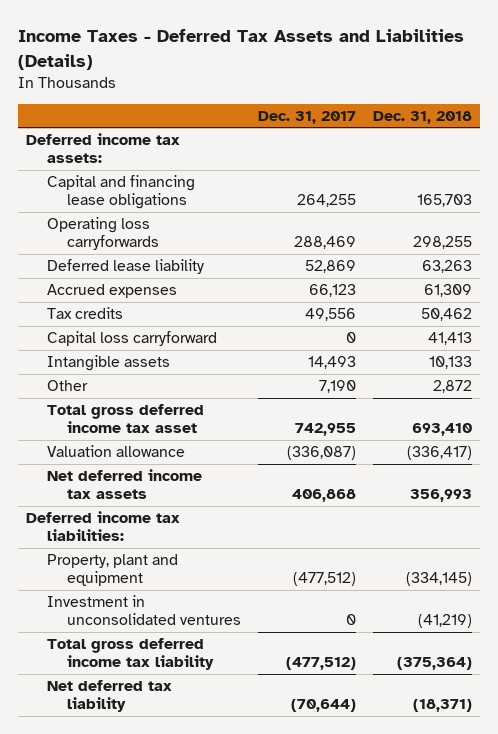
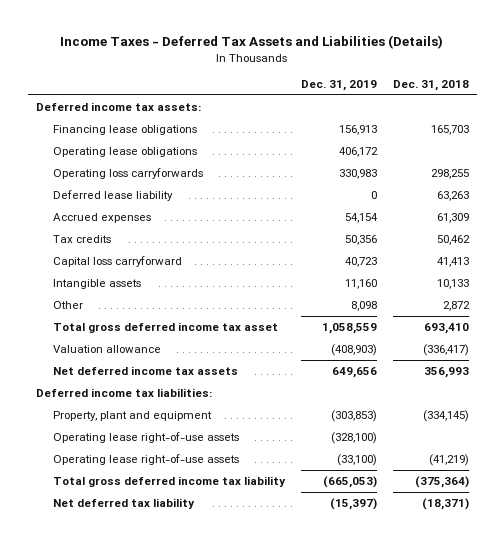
[258,110,357,124] Dec. 31, 2017 -> none
none -> [301,80,378,92] Dec. 31, 2019
[46,175,195,210] Capital and financing lease obligations -> [53,124,198,135] Financing lease obligations
none -> [53,146,198,157] Operating lease obligations
none -> [53,431,240,443] Operating lease right-of-use assets
[46,595,242,626] Investment in unconsolidated ventures -> [53,453,240,465] Operating lease right-of-use assets

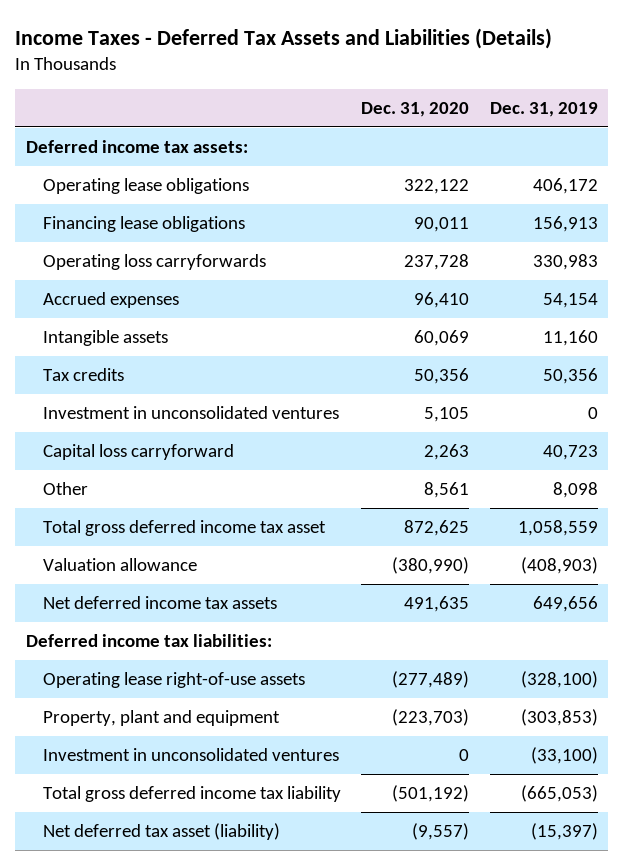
[392,80,469,92] Dec. 31, 2018 -> none
none -> [361,101,470,117] Dec. 31, 2020
[53,124,198,135] Financing lease obligations -> [42,216,245,233] Financing lease obligations
[53,189,174,201] Deferred lease liability -> none
[53,278,142,289] Intangible assets -> [42,330,168,347] Intangible assets
none -> [42,406,339,420] Investment in unconsolidated ventures
[53,410,213,421] Property, plant and equipment -> [42,710,280,727] Property, plant and equipment
[53,453,240,465] Operating lease right-of-use assets -> [42,748,339,762] Investment in unconsolidated ventures
[53,497,196,509] Net deferred tax liability -> [42,823,280,841] Net deferred tax asset (liability)

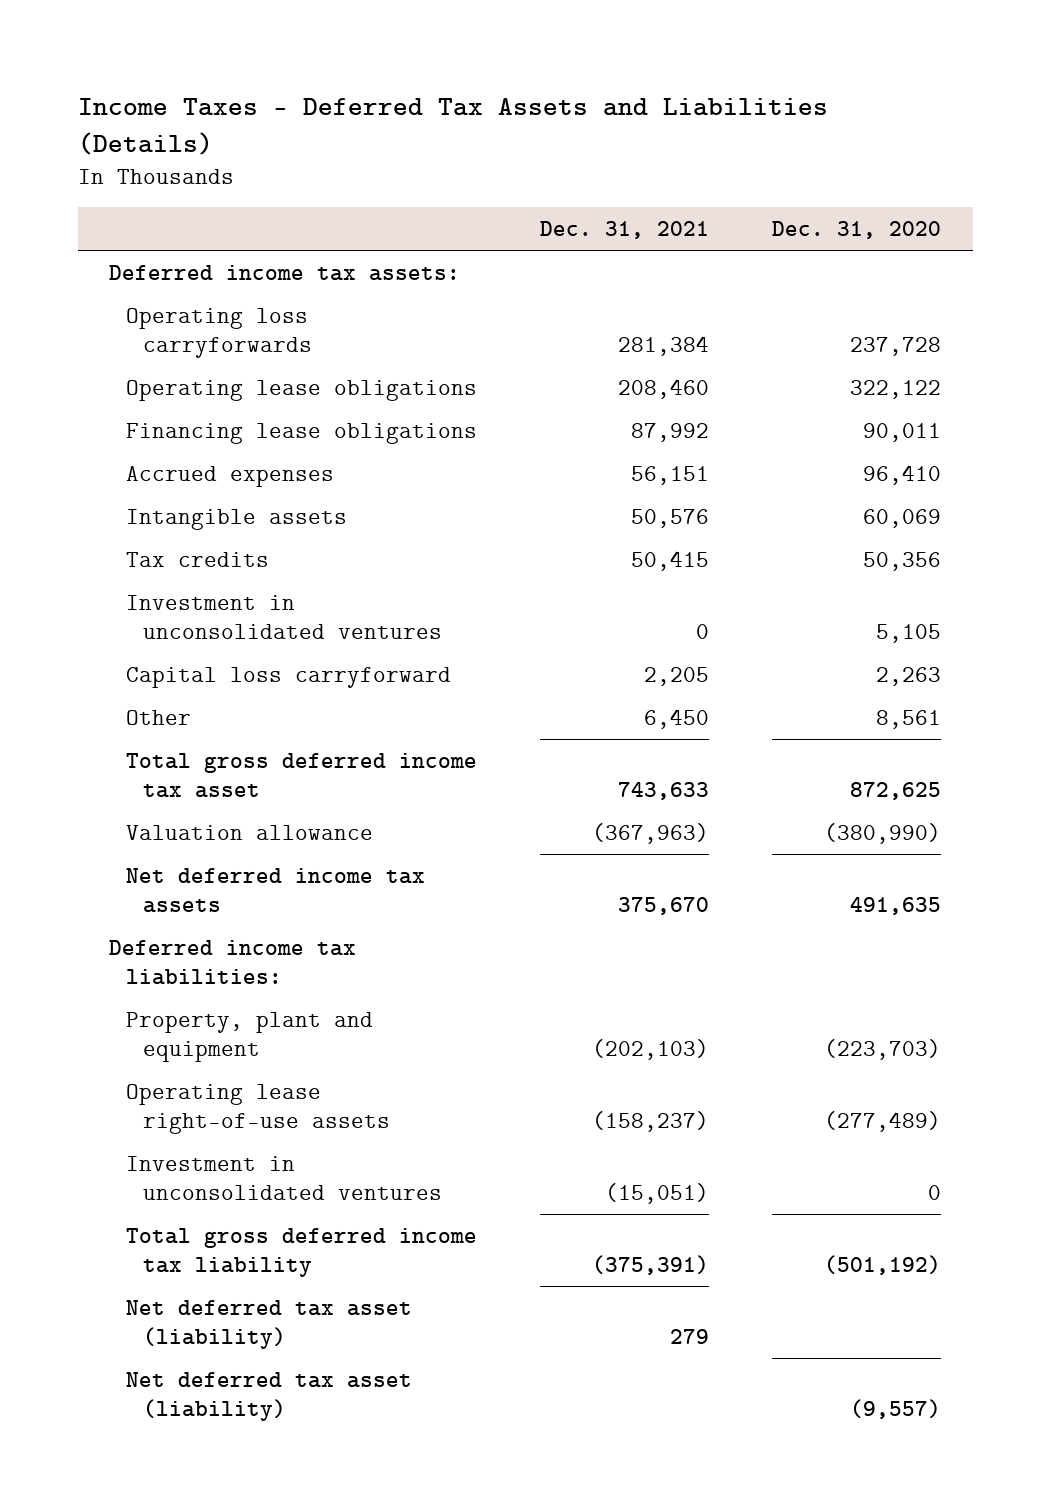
[489,101,598,117] Dec. 31, 2019 -> none
none -> [540,221,710,240] Dec. 31, 2021
[42,254,266,271] Operating loss carryforwards -> [126,307,313,359] Operating loss carryforwards
[42,672,305,689] Operating lease right-of-use assets -> [126,1083,391,1135] Operating lease right-of-use assets
none -> [126,1299,413,1350] Net deferred tax asset (liability)

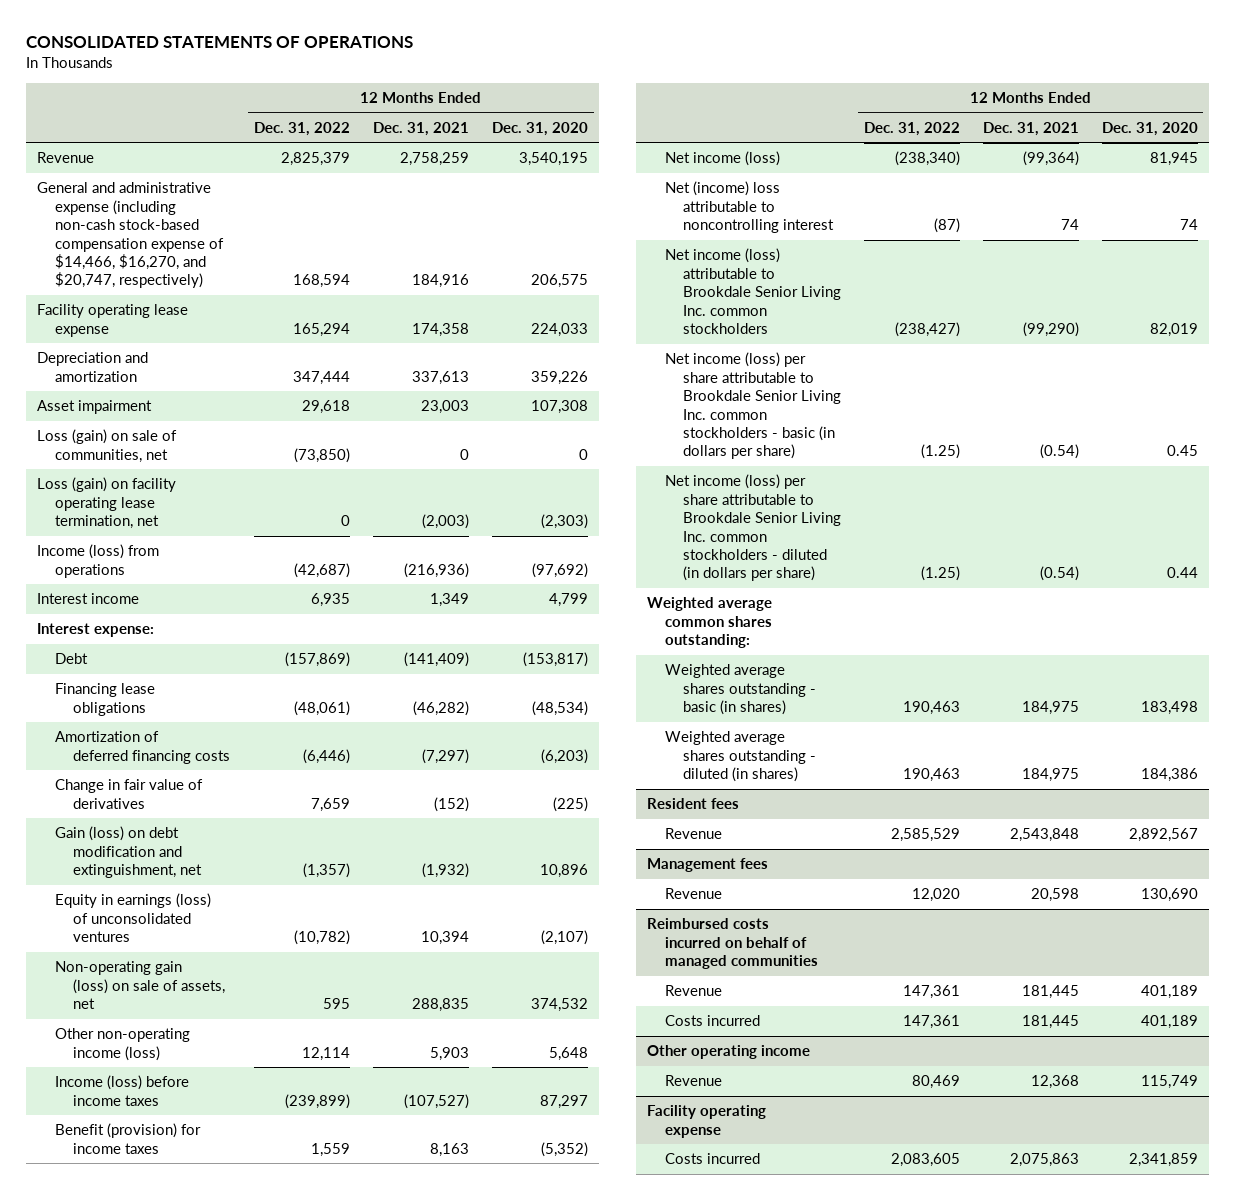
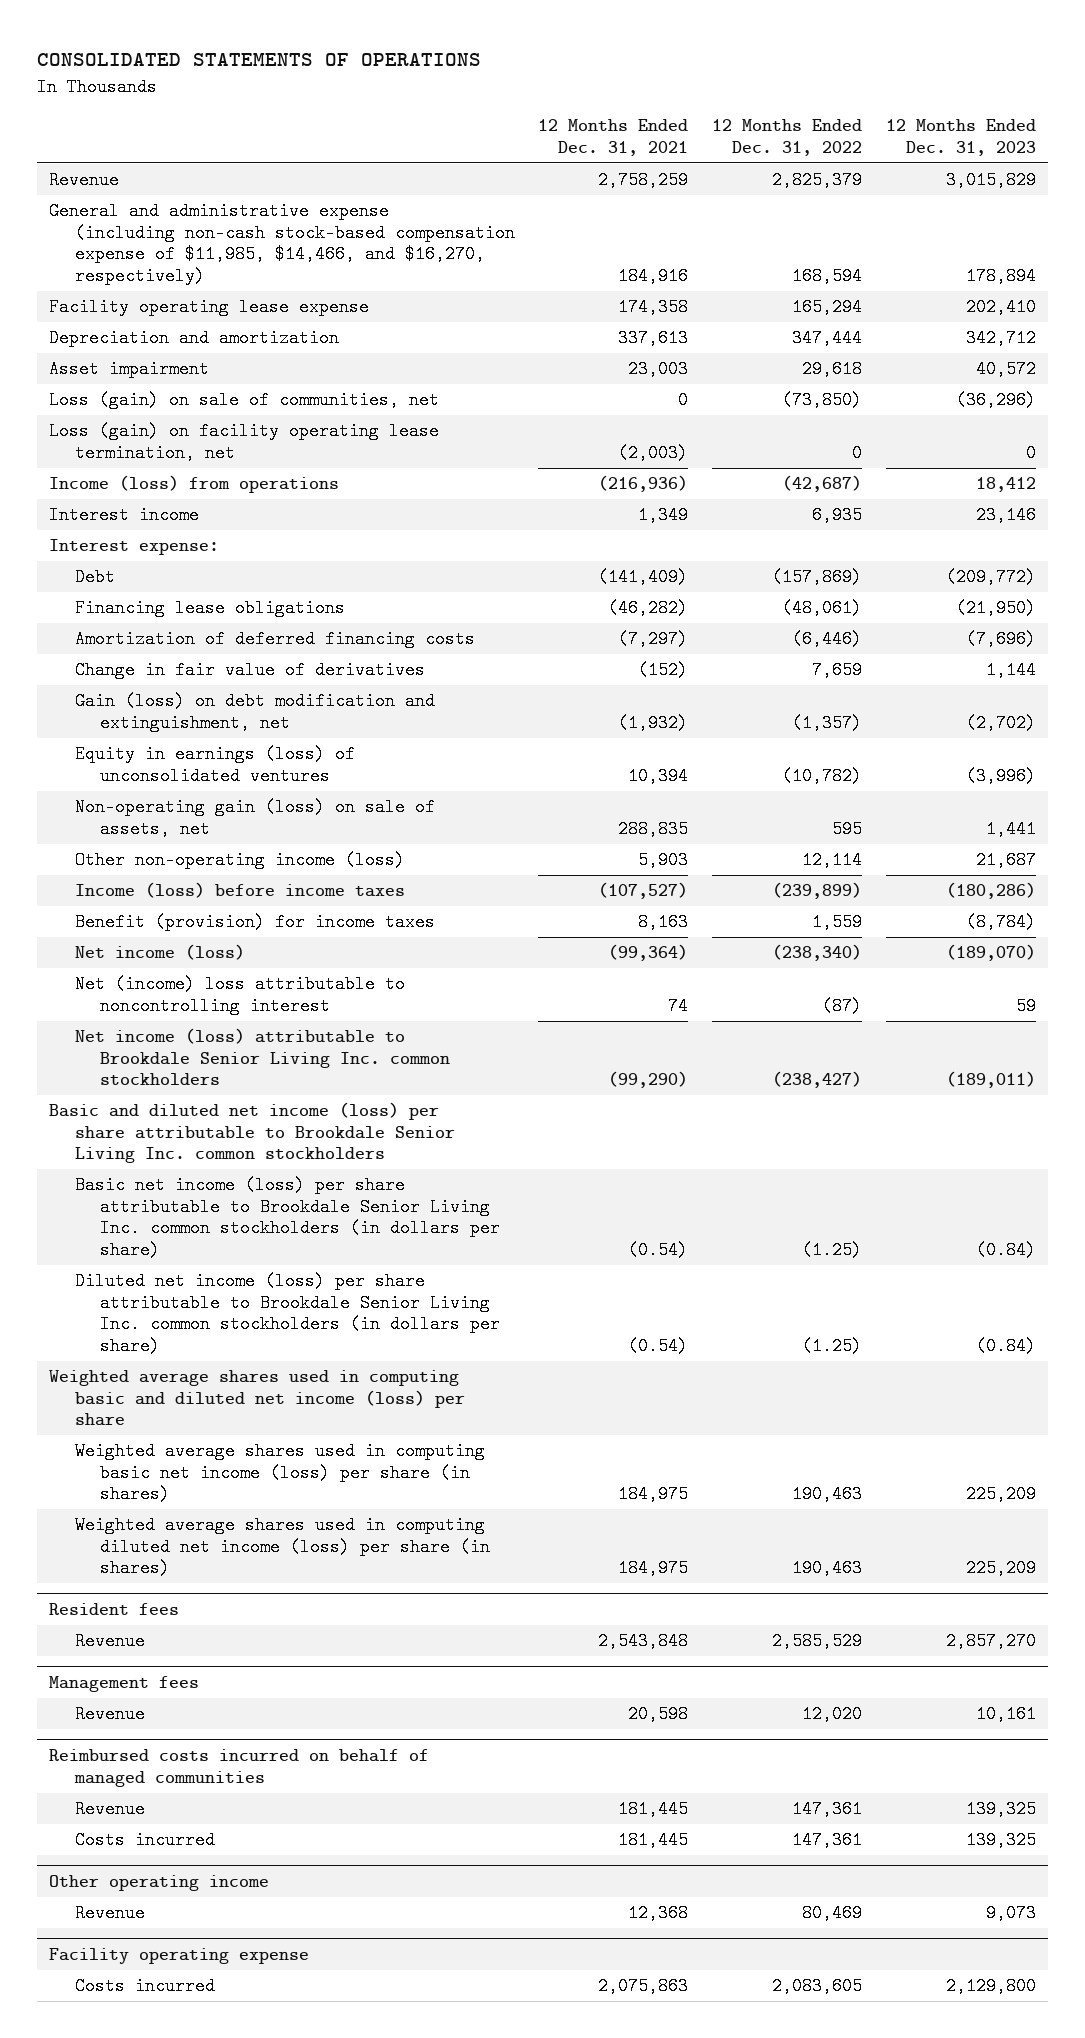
[491,121,588,136] Dec. 31, 2020 -> none
none -> [885,119,1036,157] 12 Months Ended Dec. 31, 2023
[37,182,225,289] General and administrative expense (including non-cash stock-based compensation expense of $14,466, $16,270, and $20,747, respectively) -> [49,202,515,286] General and administrative expense (including non-cash stock-based compensation expense of $11,985, $14,466, and $16,270, respectively)
none -> [49,1102,455,1164] Basic and diluted net income (loss) per share attributable to Brookdale Senior Living Inc. common stockholders
[664,352,841,460] Net income (loss) per share attributable to Brookdale Senior Living Inc. common stockholders - basic (in dollars per share) -> [74,1176,501,1260] Basic net income (loss) per share attributable to Brookdale Senior Living Inc. common stockholders (in dollars per share)
[664,474,841,582] Net income (loss) per share attributable to Brookdale Senior Living Inc. common stockholders - diluted (in dollars per share) -> [74,1272,501,1356] Diluted net income (loss) per share attributable to Brookdale Senior Living Inc. common stockholders (in dollars per share)
[647,597,773,649] Weighted average common shares outstanding: -> [49,1370,465,1427] Weighted average shares used in computing basic and diluted net income (loss) per share
[664,664,816,716] Weighted average shares outstanding - basic (in shares) -> [74,1442,485,1504] Weighted average shares used in computing basic net income (loss) per share (in shares)
[664,731,816,783] Weighted average shares outstanding - diluted (in shares) -> [74,1516,491,1578] Weighted average shares used in computing diluted net income (loss) per share (in shares)

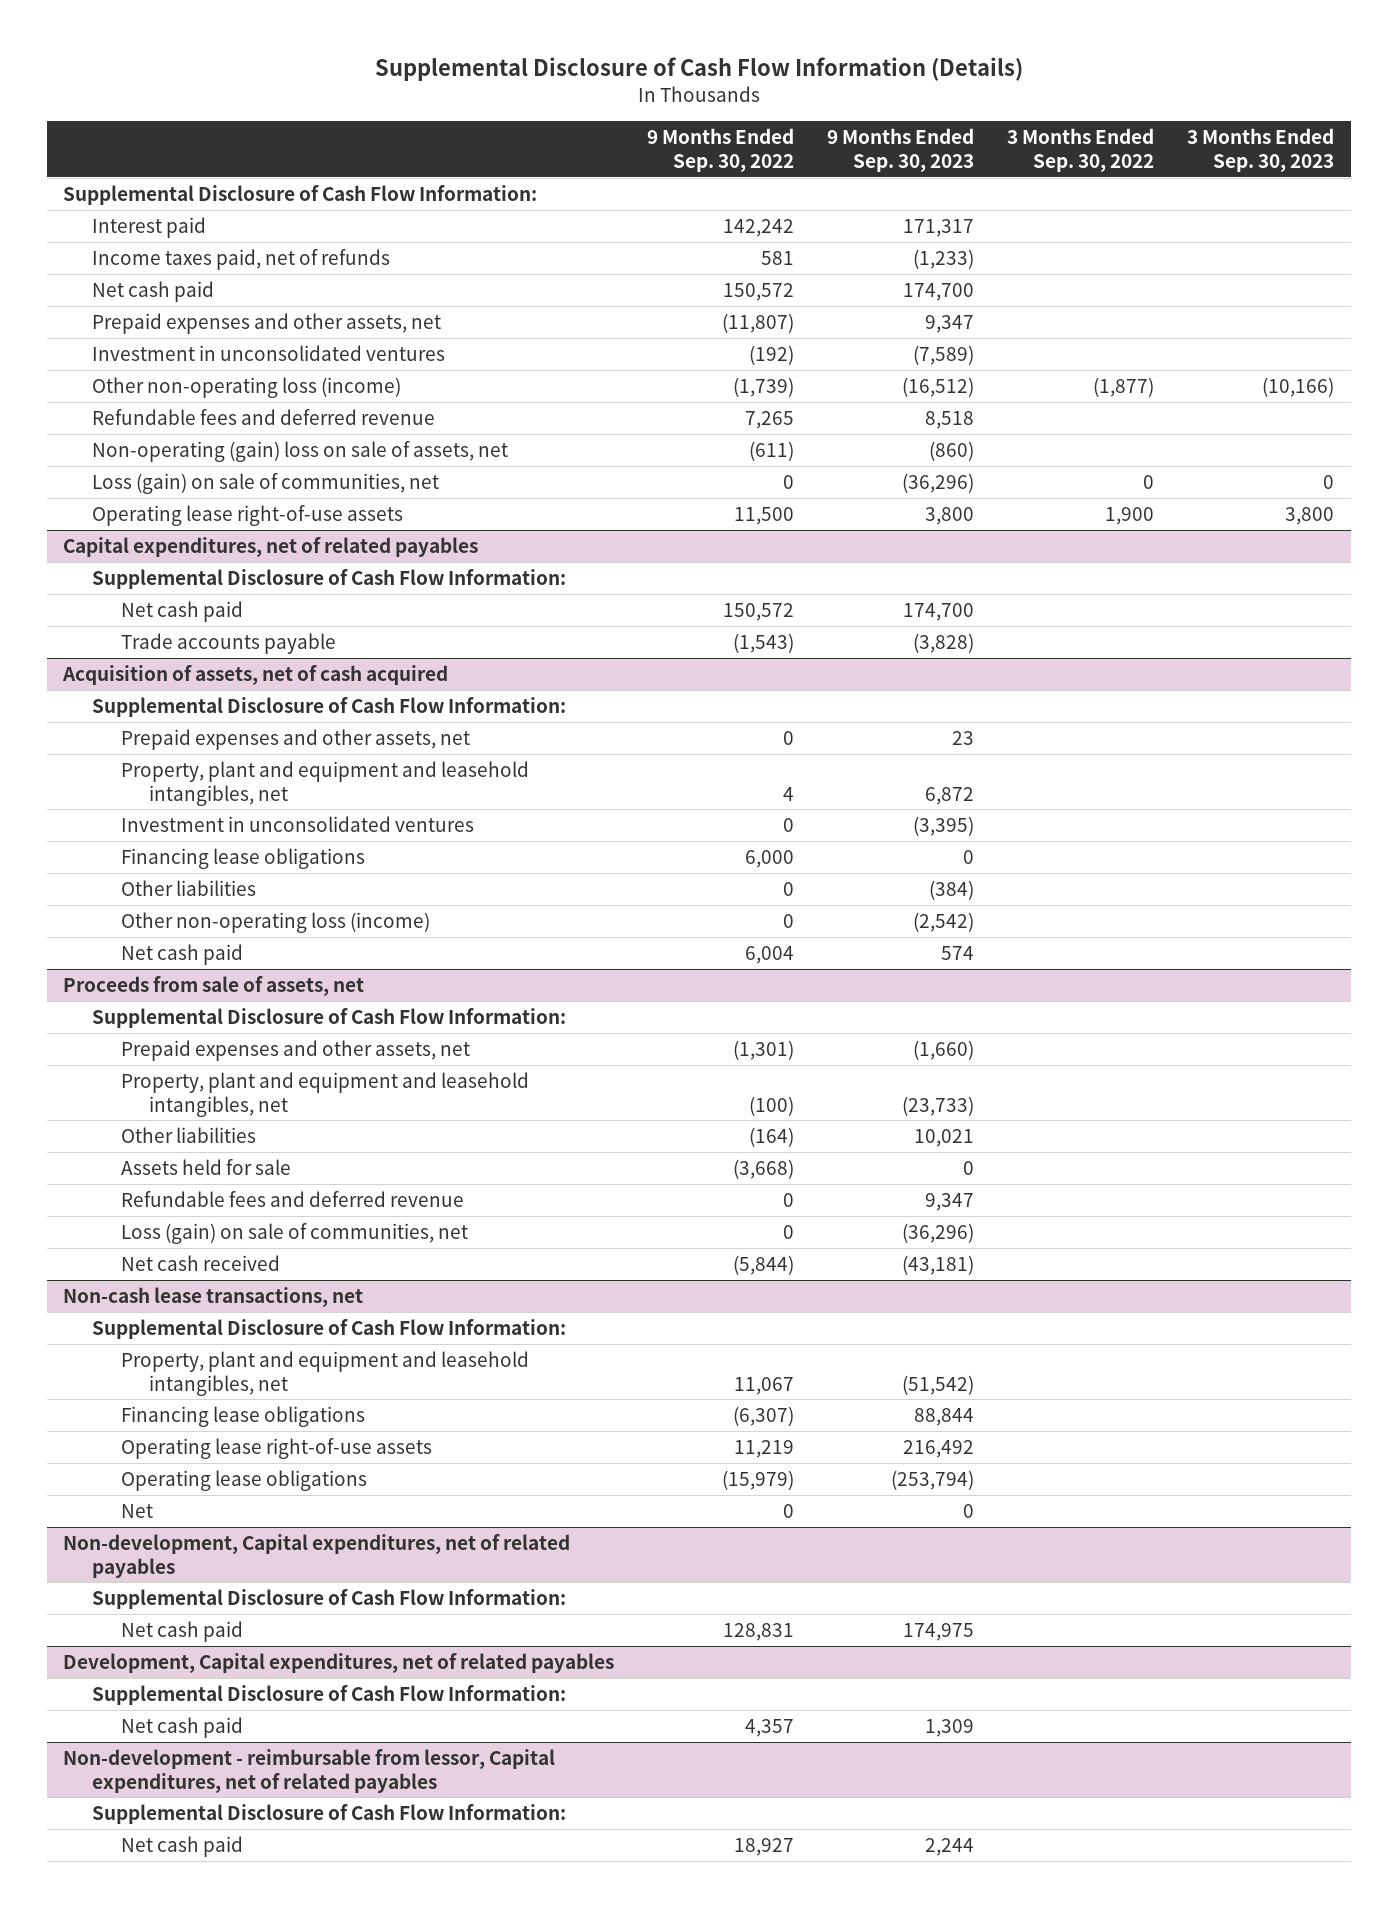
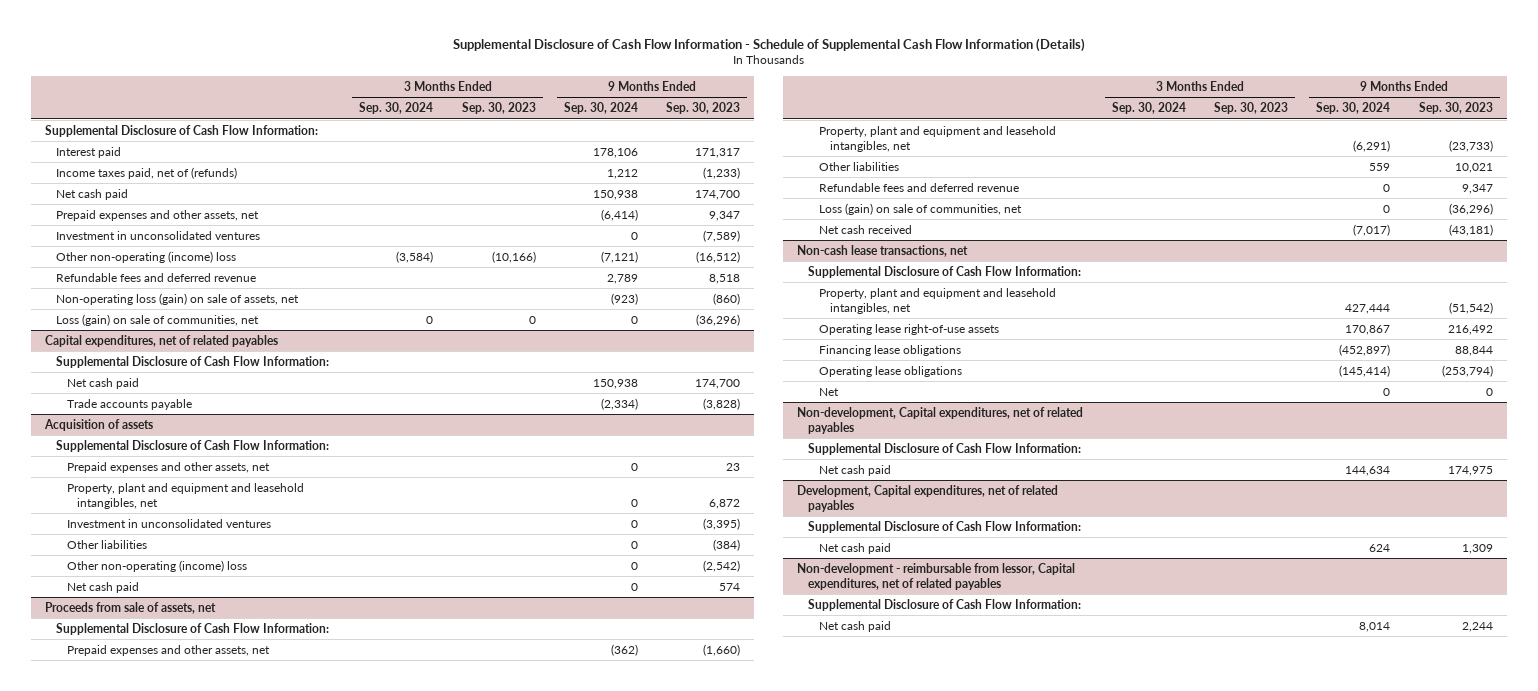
[374,57,1023,82] Supplemental Disclosure of Cash Flow Information (Details) -> [452,37,1085,52] Supplemental Disclosure of Cash Flow Information - Schedule of Supplemental Cash Flow Information (Details)
[647,128,795,173] 9 Months Ended Sep. 30, 2022 -> none
[1007,128,1155,173] 3 Months Ended Sep. 30, 2022 -> none
none -> [359,102,434,115] Sep. 30, 2024
none -> [563,102,638,115] Sep. 30, 2024
[91,248,390,270] Income taxes paid, net of refunds -> [55,166,237,179] Income taxes paid, net of (refunds)
[91,376,401,398] Other non-operating loss (income) -> [55,250,236,263] Other non-operating (income) loss
[91,440,508,462] Non-operating (gain) loss on sale of assets, net -> [55,292,299,305] Non-operating loss (gain) on sale of assets, net
[91,504,403,526] Operating lease right-of-use assets -> none
[62,664,449,685] Acquisition of assets, net of cash acquired -> [44,418,154,431] Acquisition of assets
[120,847,365,869] Financing lease obligations -> none
[120,911,430,933] Other non-operating loss (income) -> [66,559,247,572] Other non-operating (income) loss
[120,1158,291,1175] Assets held for sale -> none
[120,1405,365,1427] Financing lease obligations -> [818,344,961,356] Financing lease obligations

